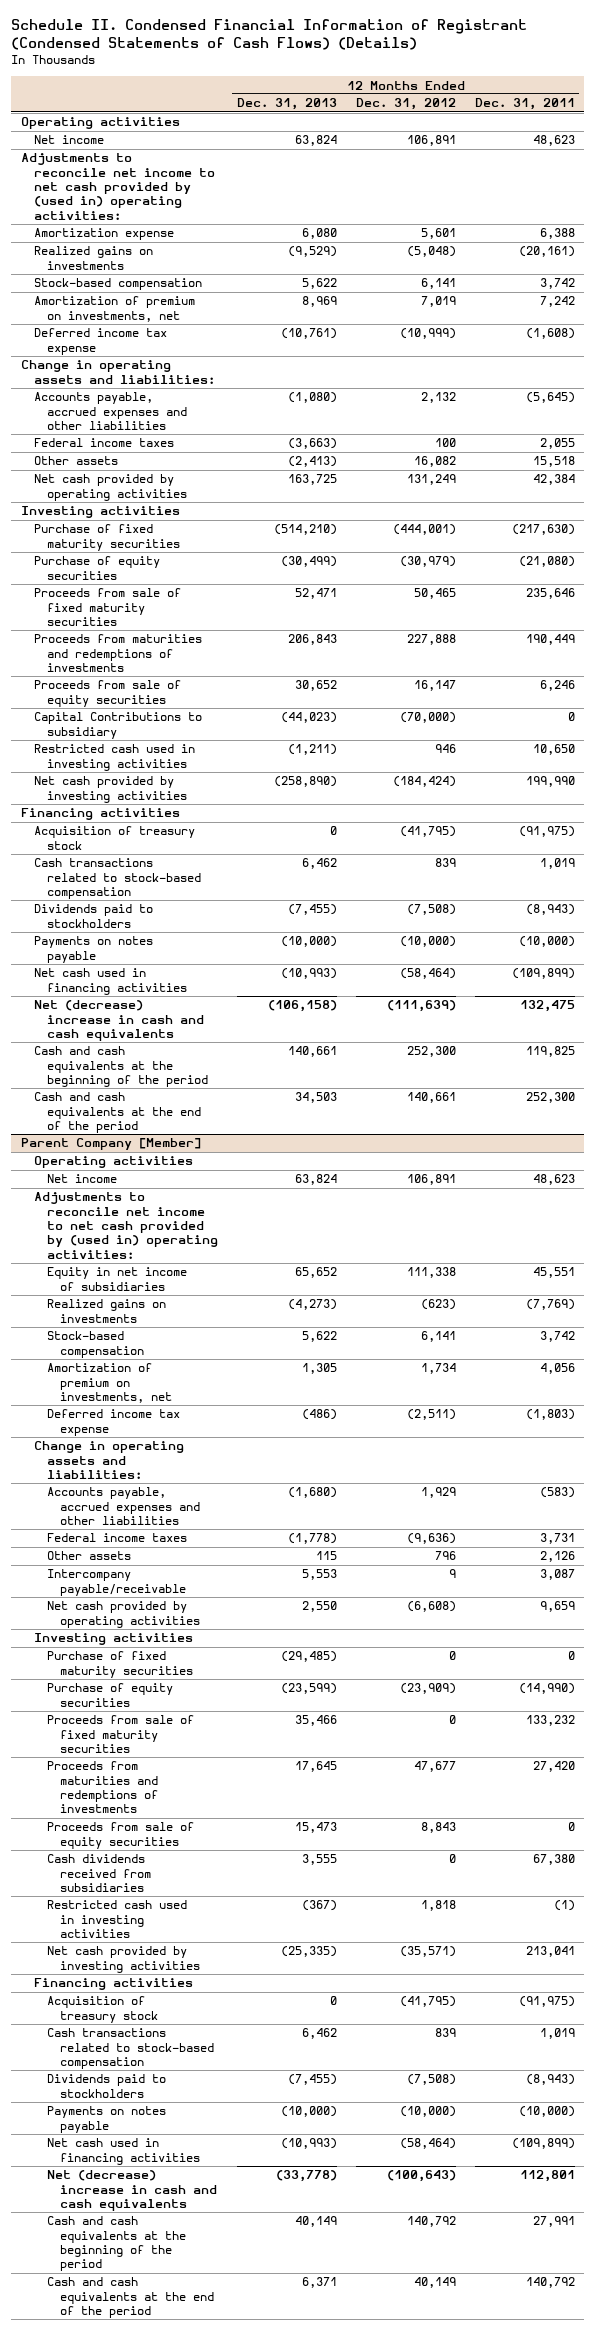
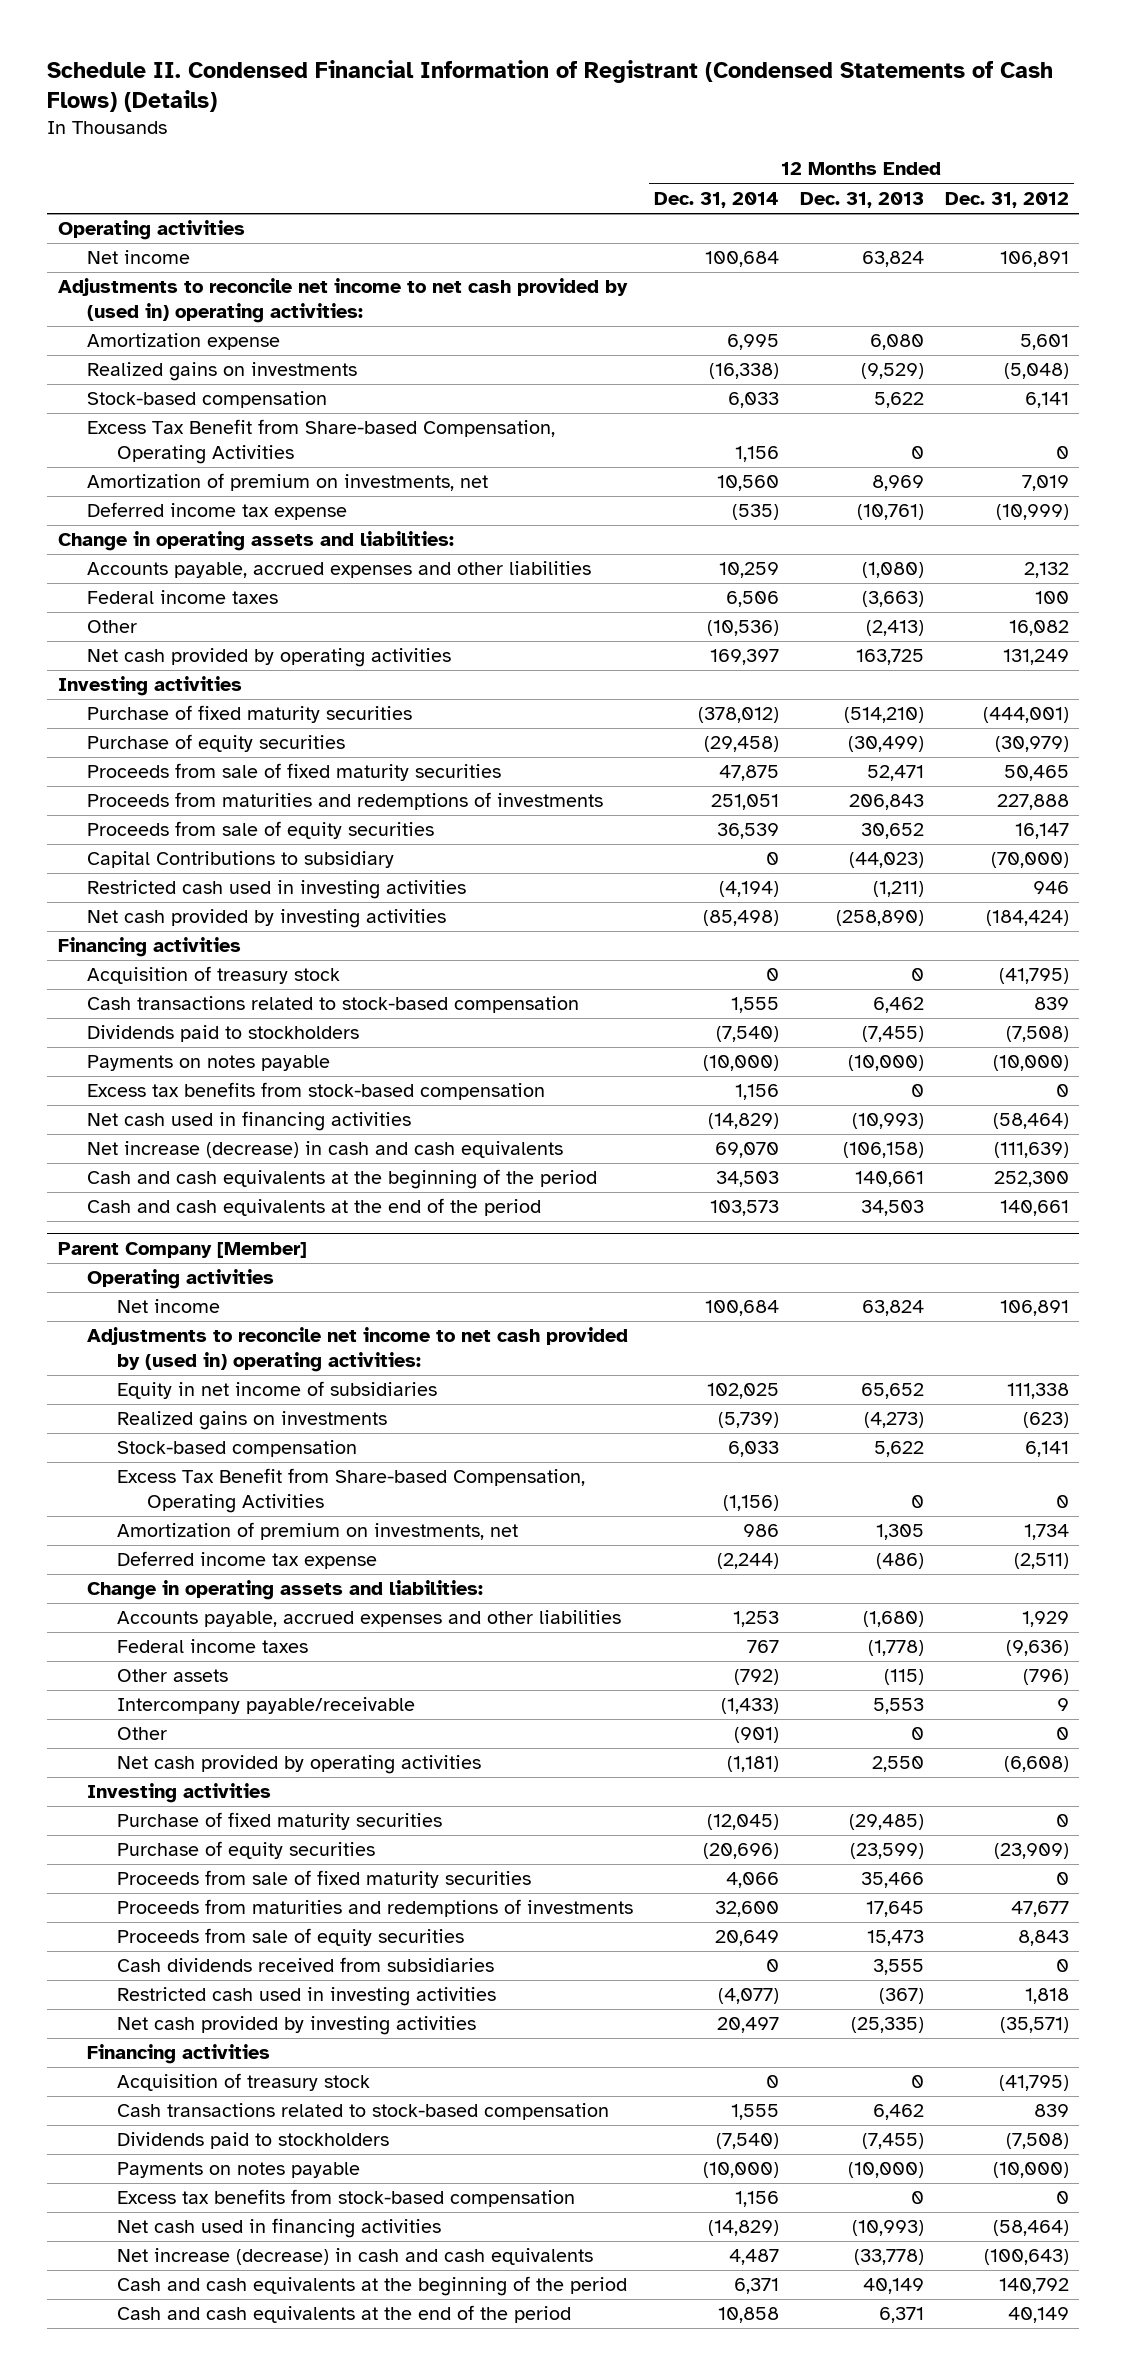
[474,98,575,111] Dec. 31, 2011 -> none
none -> [653,191,779,208] Dec. 31, 2014
none -> [87,419,556,464] Excess Tax Benefit from Share-based Compensation, Operating Activities
[33,456,118,466] Other assets -> [87,620,138,634] Other
none -> [87,1082,546,1101] Excess tax benefits from stock-based compensation
[33,1000,205,1042] Net (decrease) increase in cash and cash equivalents -> [87,1141,564,1159] Net increase (decrease) in cash and cash equivalents
none -> [116,1468,585,1513] Excess Tax Benefit from Share-based Compensation, Operating Activities
[315,1551,337,1561] 115 -> [883,1669,924,1686] (115)
[434,1551,456,1561] 796 -> [1022,1669,1069,1686] (796)
none -> [116,1727,167,1741] Other
none -> [116,2189,575,2208] Excess tax benefits from stock-based compensation
[47,2170,218,2212] Net (decrease) increase in cash and cash equivalents -> [116,2248,593,2266] Net increase (decrease) in cash and cash equivalents

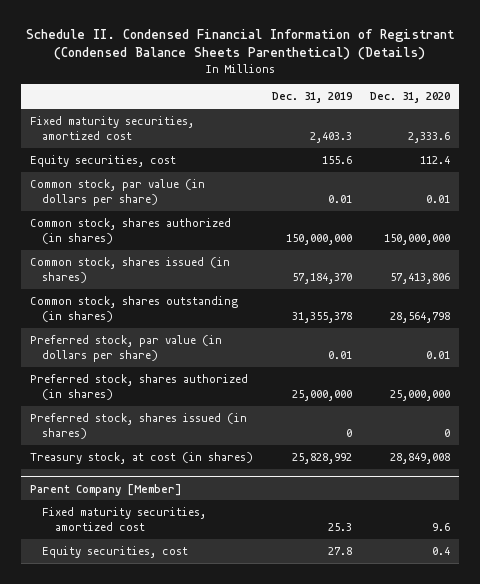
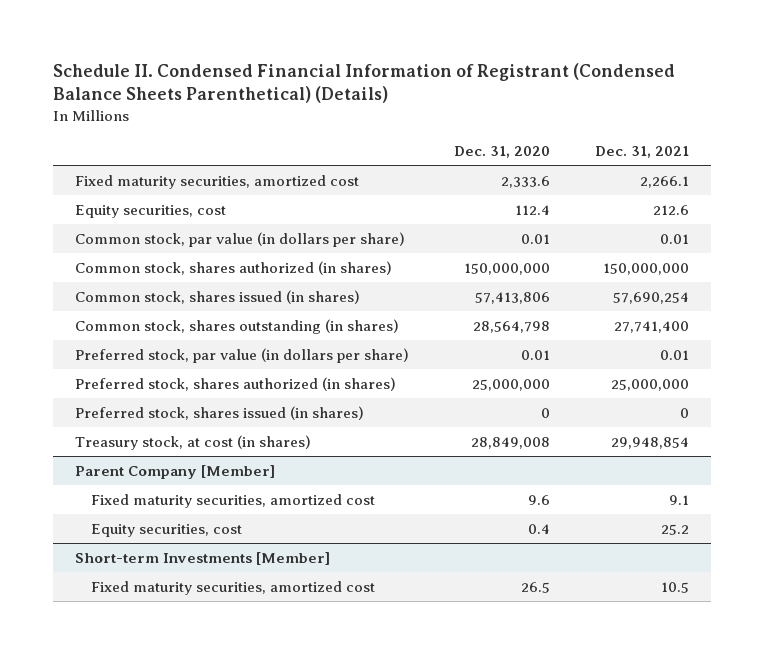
[271,92,352,104] Dec. 31, 2019 -> none
none -> [595,146,690,159] Dec. 31, 2021
none -> [75,551,331,565] Short-term Investments [Member]
none -> [91,580,376,595] Fixed maturity securities, amortized cost

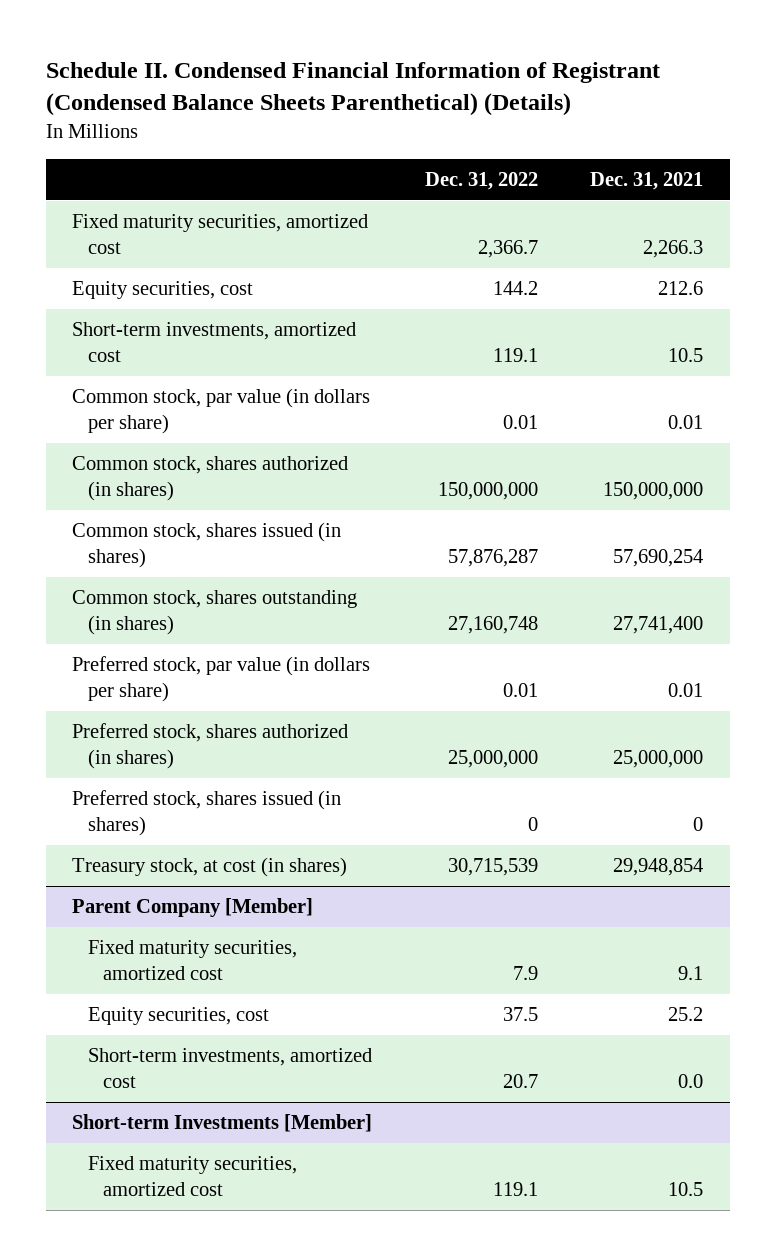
[454,146,551,159] Dec. 31, 2020 -> none
none -> [424,171,538,190] Dec. 31, 2022
[640,175,690,188] 2,266.1 -> [643,240,704,259] 2,266.3
none -> [72,322,357,363] Short-term investments, amortized cost
none -> [87,1048,372,1089] Short-term investments, amortized cost

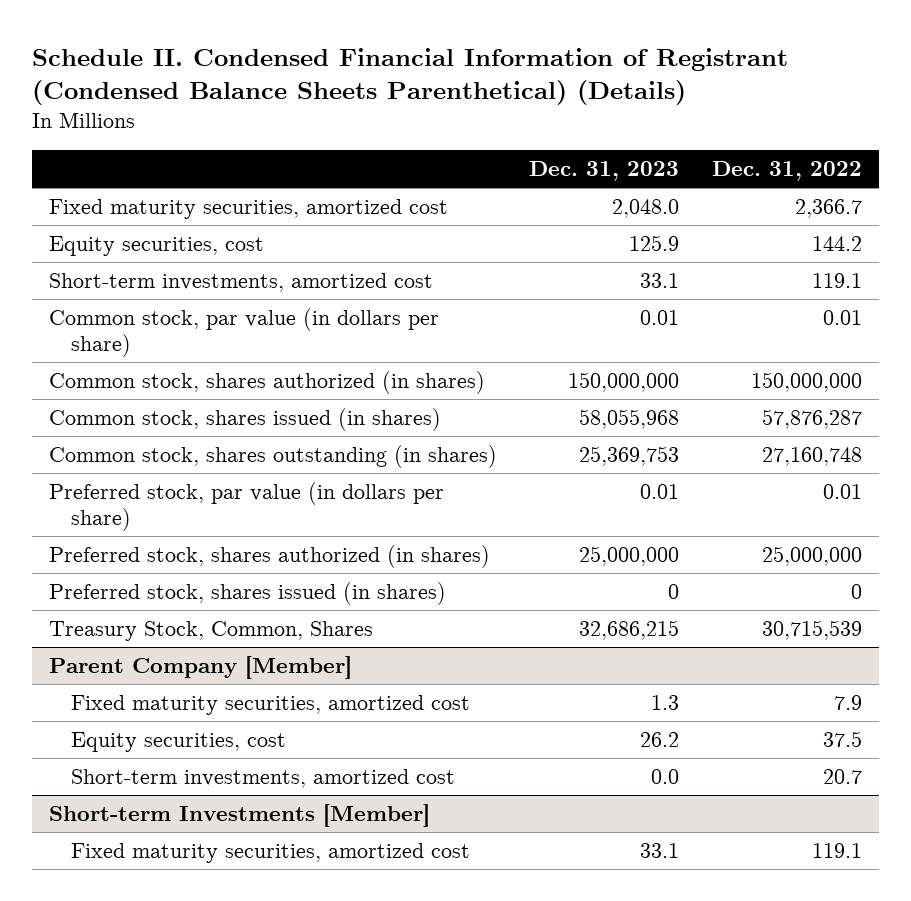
[590,171,704,190] Dec. 31, 2021 -> none
none -> [529,161,680,182] Dec. 31, 2023
[72,857,348,878] Treasury stock, at cost (in shares) -> [48,621,373,642] Treasury Stock, Common, Shares

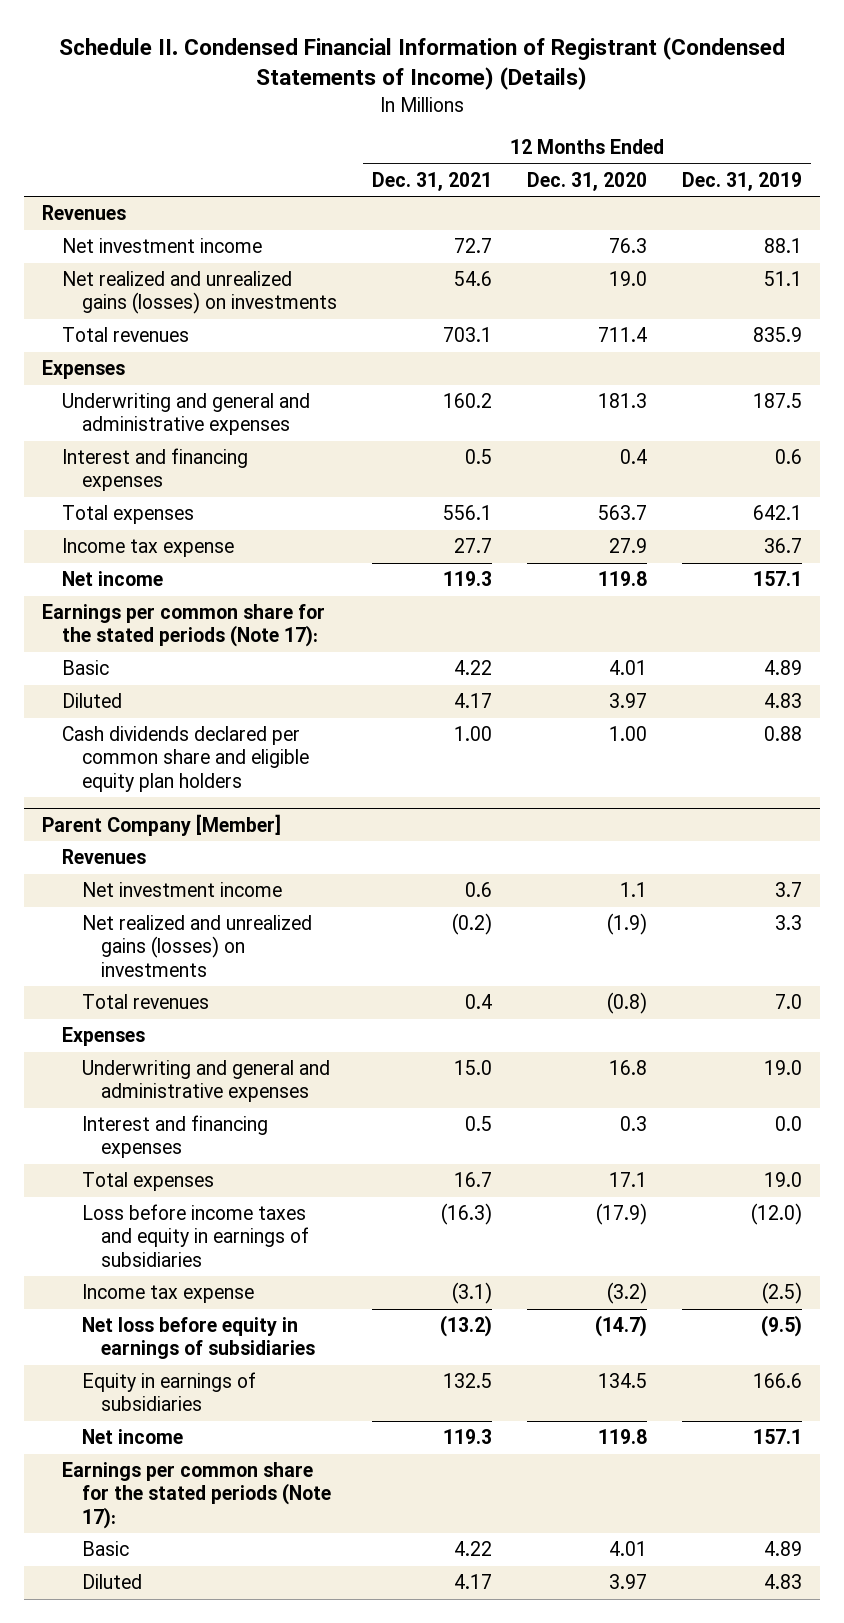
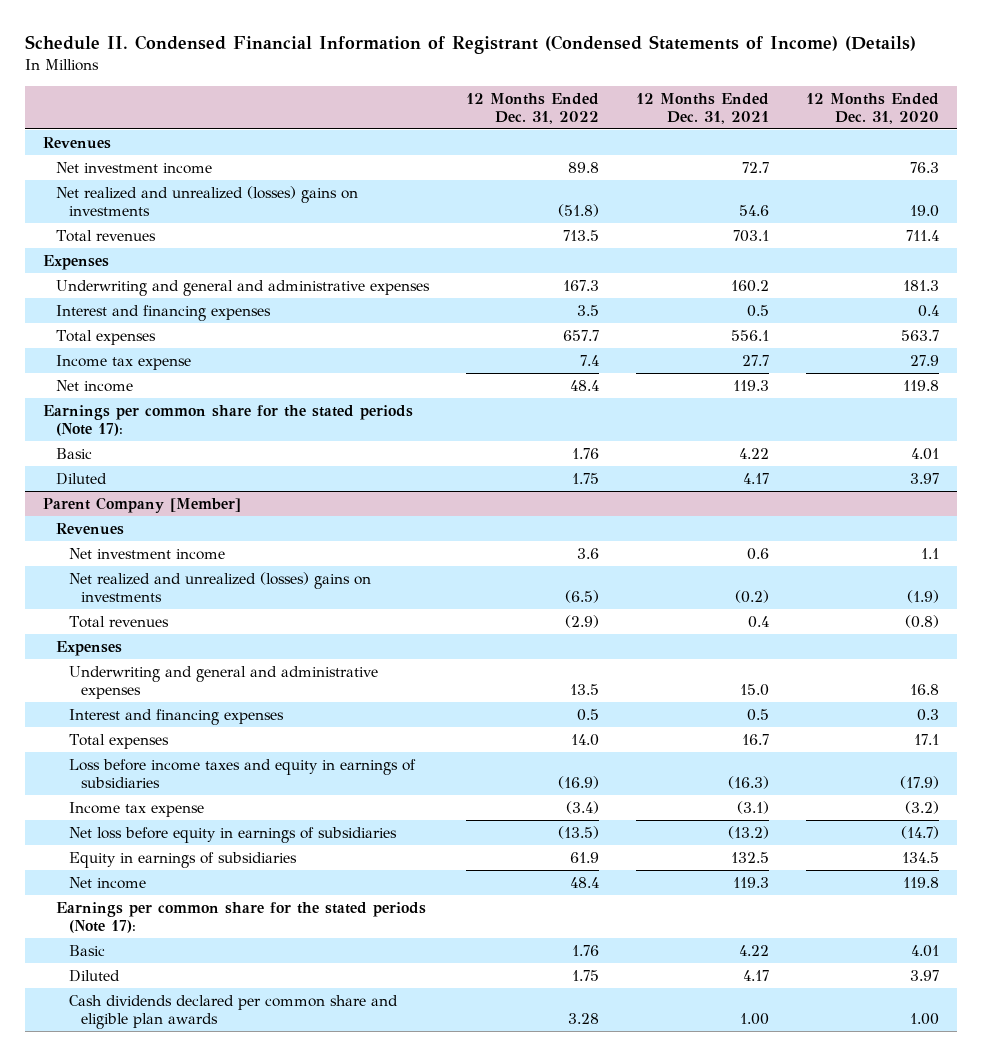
[681,172,802,192] Dec. 31, 2019 -> none
none -> [465,92,599,124] 12 Months Ended Dec. 31, 2022
[61,271,337,315] Net realized and unrealized gains (losses) on investments -> [55,185,358,217] Net realized and unrealized (losses) gains on investments
[61,726,309,792] Cash dividends declared per common share and eligible equity plan holders -> none
[81,915,312,977] Net realized and unrealized gains (losses) on investments -> [68,571,371,603] Net realized and unrealized (losses) gains on investments
none -> [68,994,398,1030] Cash dividends declared per common share and eligible plan awards

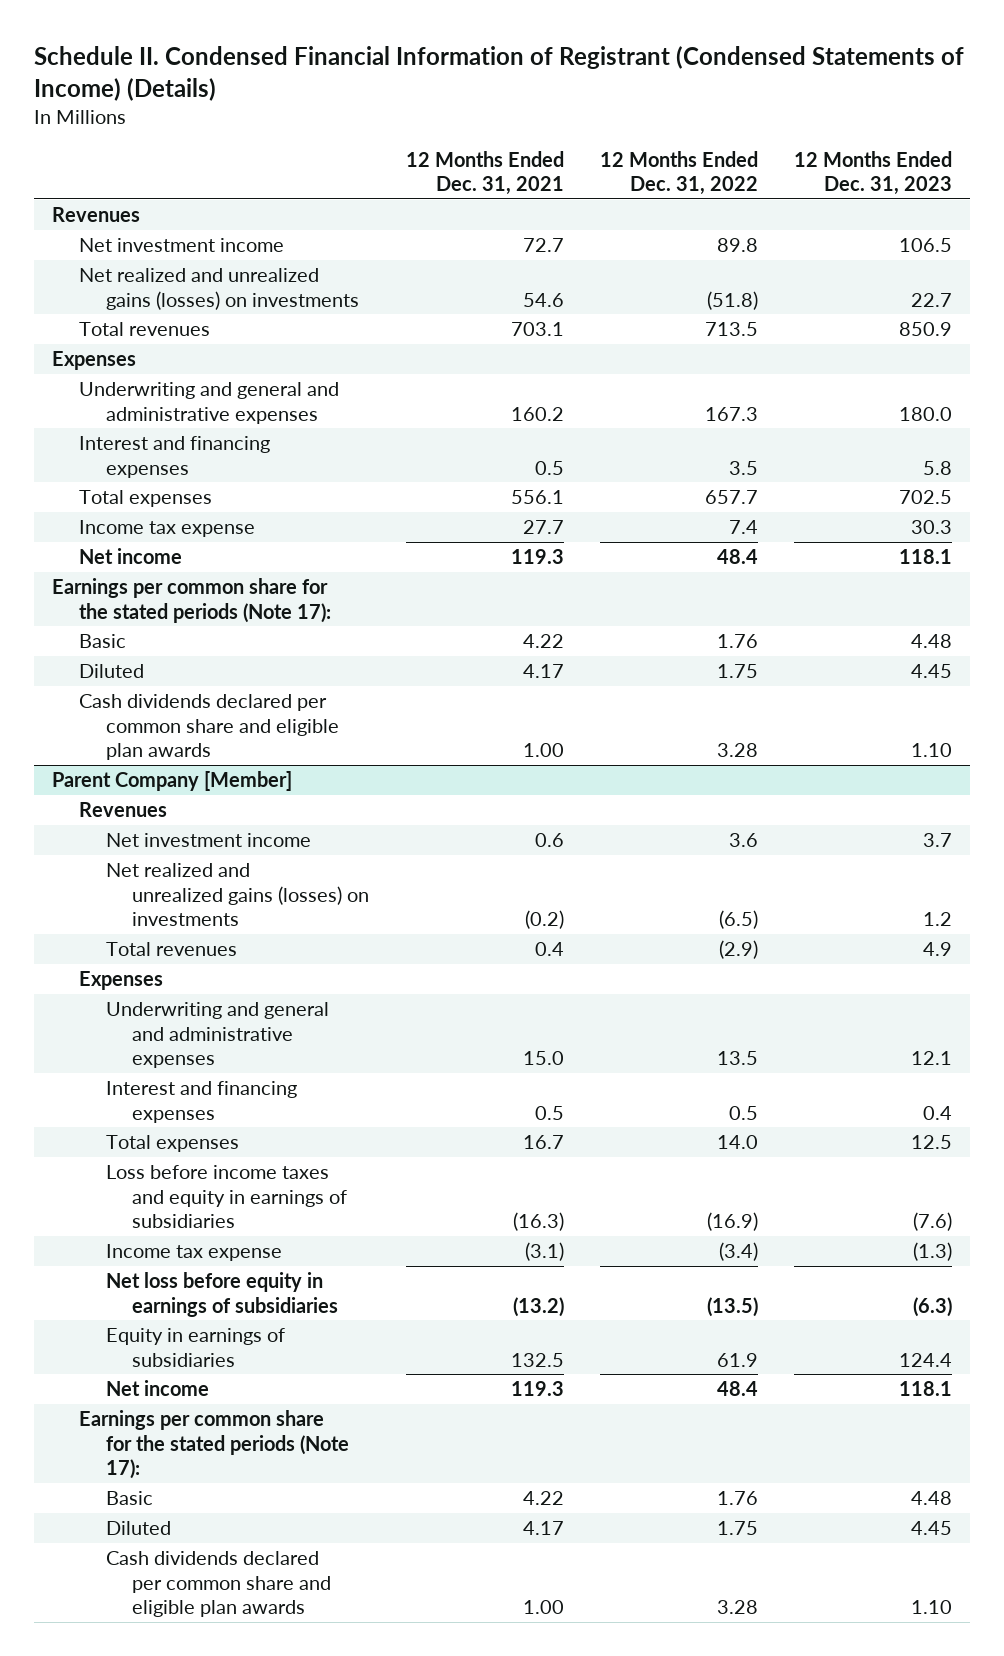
[805,92,939,124] 12 Months Ended Dec. 31, 2020 -> none
none -> [794,150,953,195] 12 Months Ended Dec. 31, 2023
[55,185,358,217] Net realized and unrealized (losses) gains on investments -> [78,268,359,310] Net realized and unrealized gains (losses) on investments
none -> [78,694,339,760] Cash dividends declared per common share and eligible plan awards
[68,571,371,603] Net realized and unrealized (losses) gains on investments -> [105,863,370,926] Net realized and unrealized gains (losses) on investments

